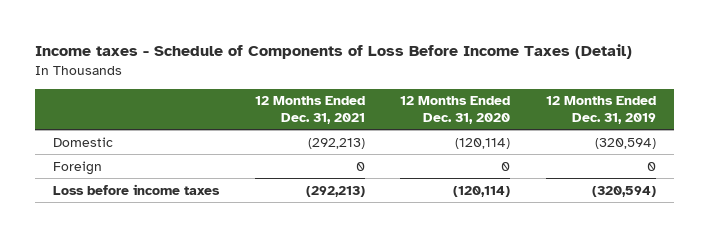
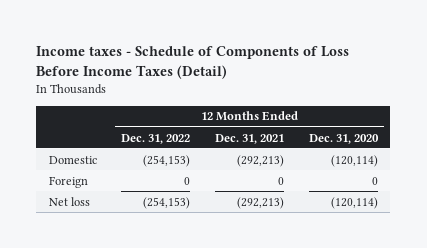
[546,96,657,124] 12 Months Ended Dec. 31, 2019 -> none
none -> [121,133,191,144] Dec. 31, 2022
[52,183,220,195] Loss before income taxes -> [48,196,90,206] Net loss

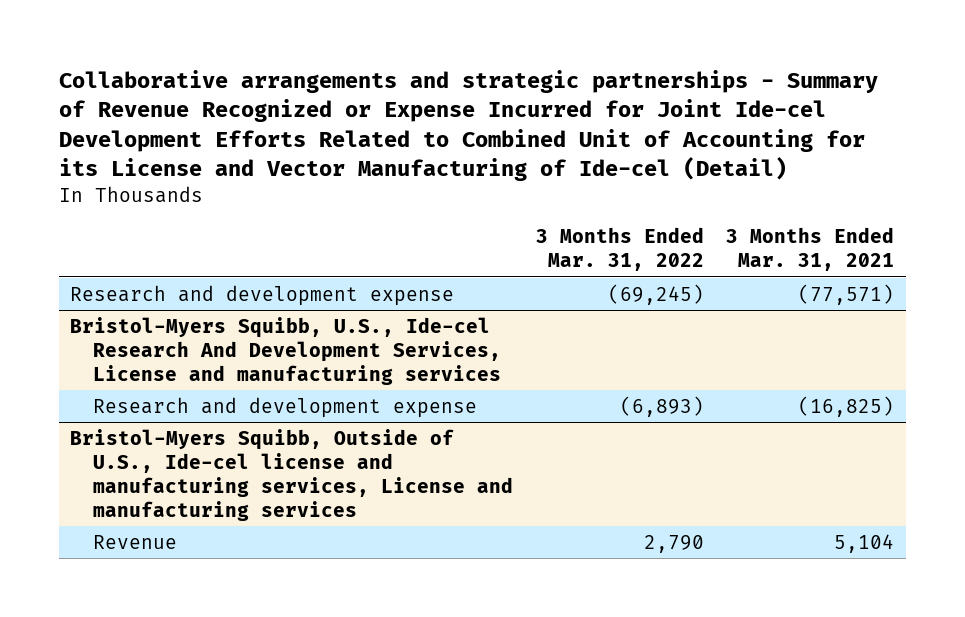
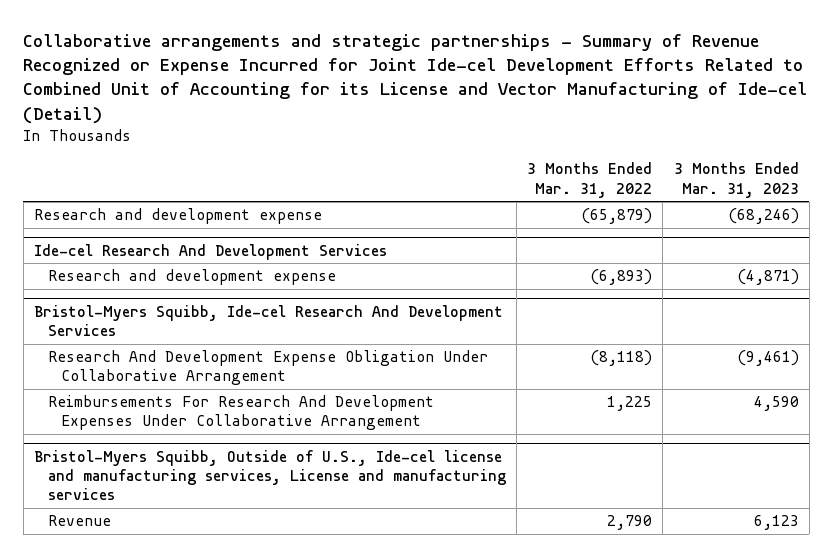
[726,227,895,272] 3 Months Ended Mar. 31, 2021 -> none
none -> [673,162,799,198] 3 Months Ended Mar. 31, 2023
[70,316,502,385] Bristol-Myers Squibb, U.S., Ide-cel Research And Development Services, License and manufacturing services -> none
[607,283,704,305] (69,245) -> [581,208,653,225] (65,879)
none -> [33,243,387,260] Ide-cel Research And Development Services
none -> [33,304,503,337] Bristol-Myers Squibb, Ide-cel Research And Development Services
none -> [47,350,488,386] Research And Development Expense Obligation Under Collaborative Arrangement
none -> [47,395,434,431] Reimbursements For Research And Development Expenses Under Collaborative Arrangement

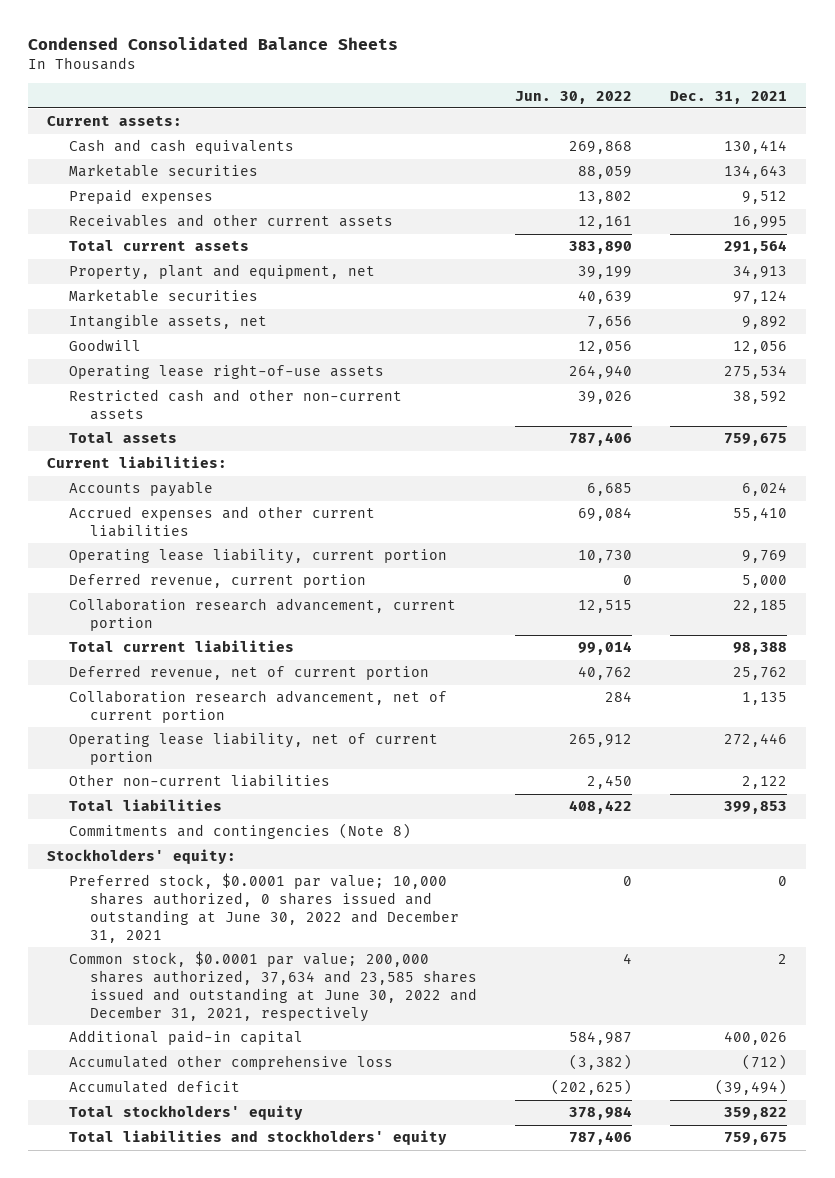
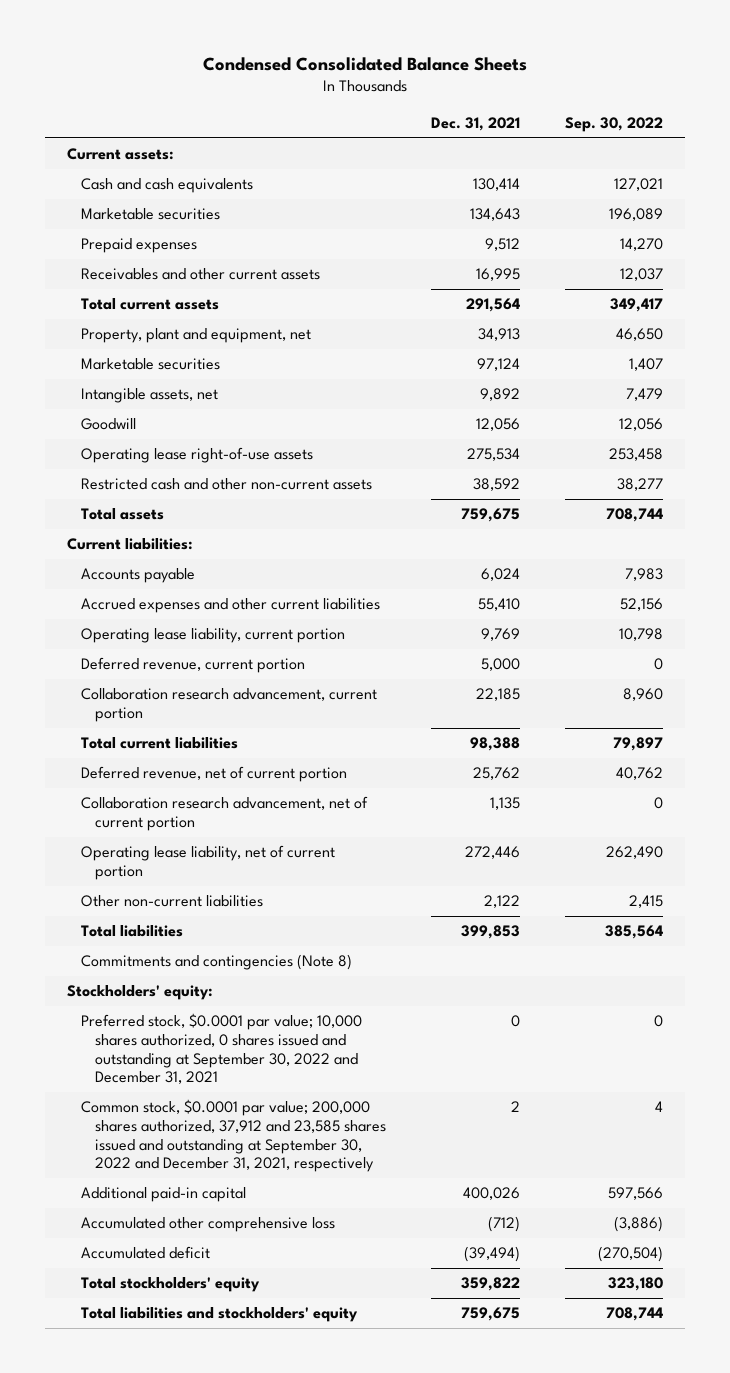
[515,90,633,104] Jun. 30, 2022 -> none
none -> [564,116,663,132] Sep. 30, 2022
[68,873,460,943] Preferred stock, $0.0001 par value; 10,000 shares authorized, 0 shares issued and outstanding at June 30, 2022 and December 31, 2021 -> [80,1013,362,1085] Preferred stock, $0.0001 par value; 10,000 shares authorized, 0 shares issued and outstanding at September 30, 2022 and December 31, 2021
[68,951,478,1022] Common stock, $0.0001 par value; 200,000 shares authorized, 37,634 and 23,585 shares issued and outstanding at June 30, 2022 and December 31, 2021, respectively -> [80,1099,386,1173] Common stock, $0.0001 par value; 200,000 shares authorized, 37,912 and 23,585 shares issued and outstanding at September 30, 2022 and December 31, 2021, respectively

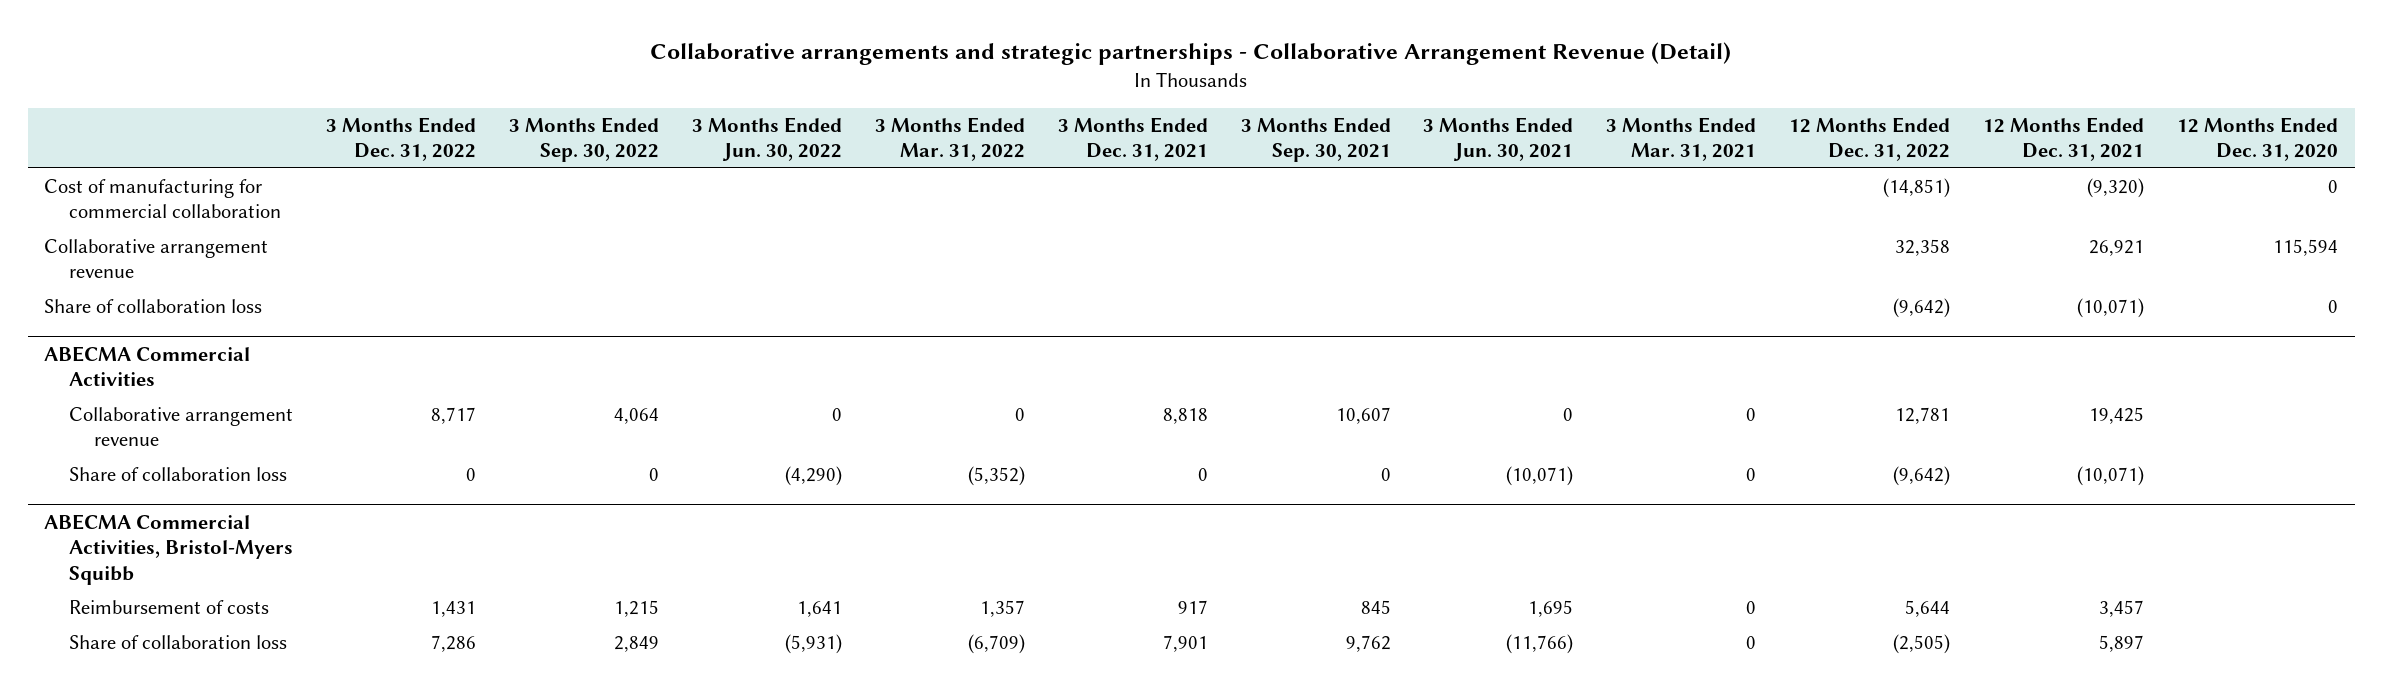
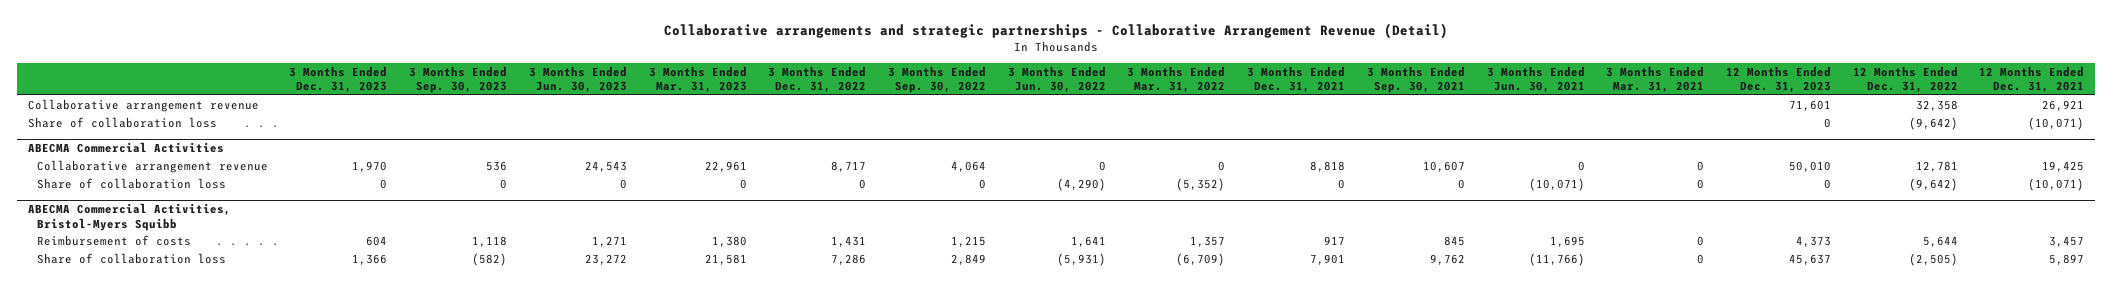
[2177,116,2339,162] 12 Months Ended Dec. 31, 2020 -> none
none -> [289,65,388,93] 3 Months Ended Dec. 31, 2023
none -> [409,65,508,93] 3 Months Ended Sep. 30, 2023
none -> [528,65,627,93] 3 Months Ended Jun. 30, 2023
none -> [648,65,747,93] 3 Months Ended Mar. 31, 2023
none -> [1726,65,1832,93] 12 Months Ended Dec. 31, 2023
[43,178,281,219] Cost of manufacturing for commercial collaboration -> none

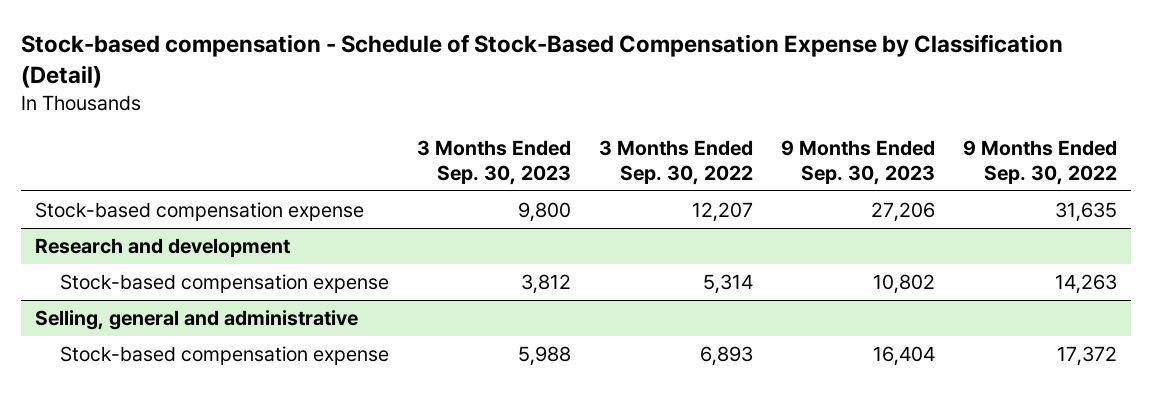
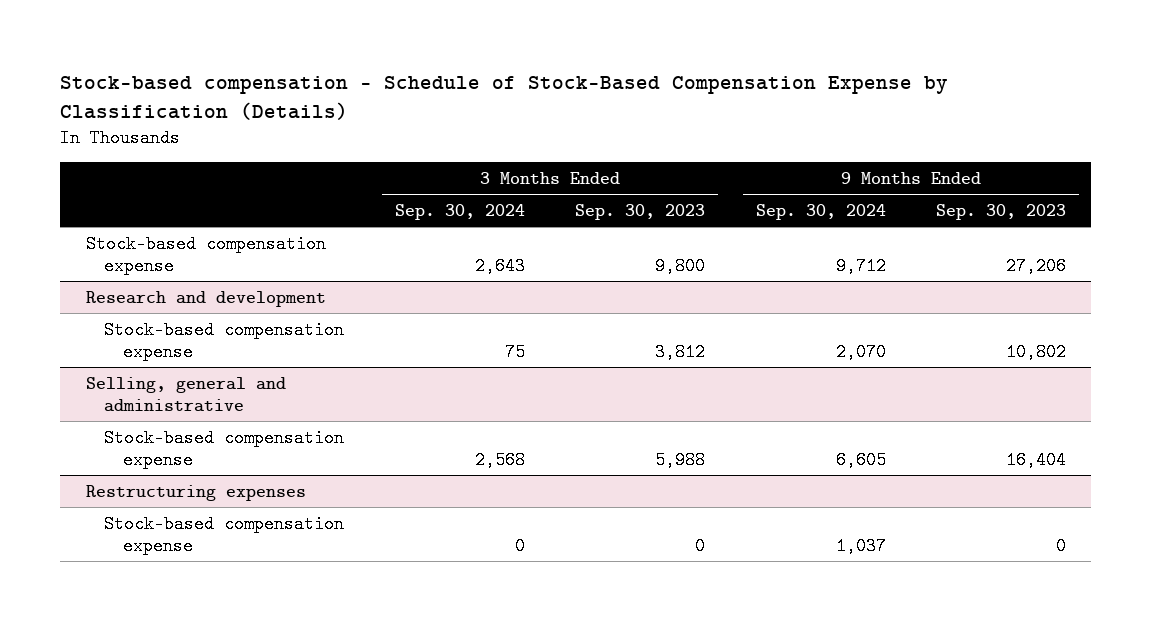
[21,34,1064,88] Stock-based compensation - Schedule of Stock-Based Compensation Expense by Classification (Detail) -> [60,76,949,121] Stock-based compensation - Schedule of Stock-Based Compensation Expense by Classification (Details)
[598,139,753,185] 3 Months Ended Sep. 30, 2022 -> none
[962,139,1117,185] 9 Months Ended Sep. 30, 2022 -> none
none -> [394,204,525,221] Sep. 30, 2024
none -> [755,204,886,221] Sep. 30, 2024
none -> [85,484,306,501] Restructuring expenses
none -> [104,514,345,555] Stock-based compensation expense

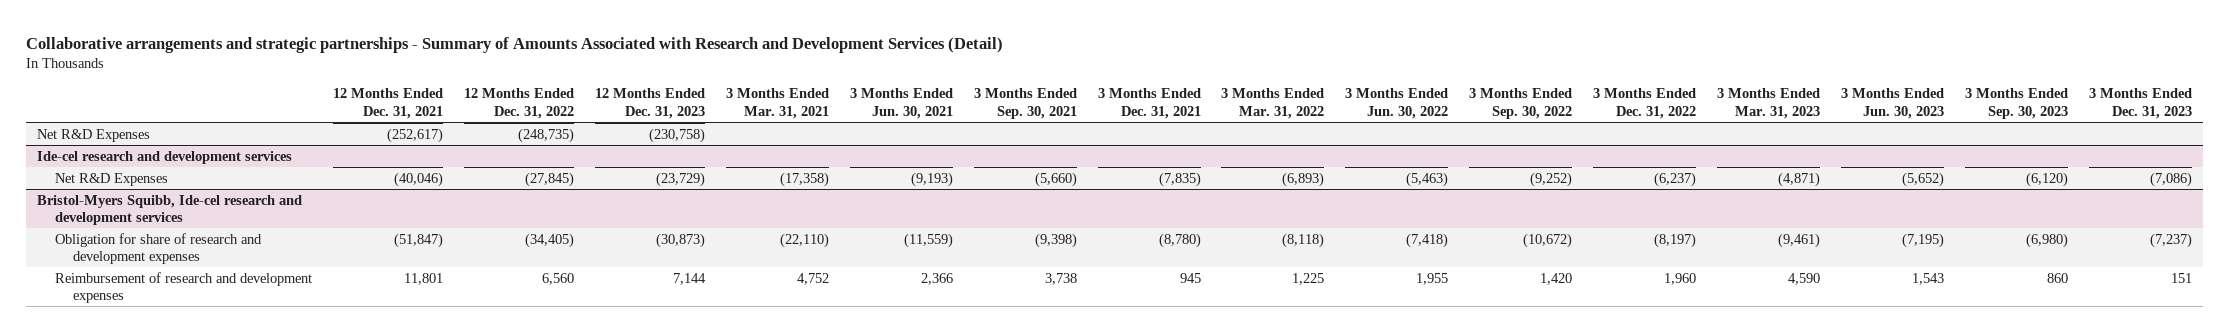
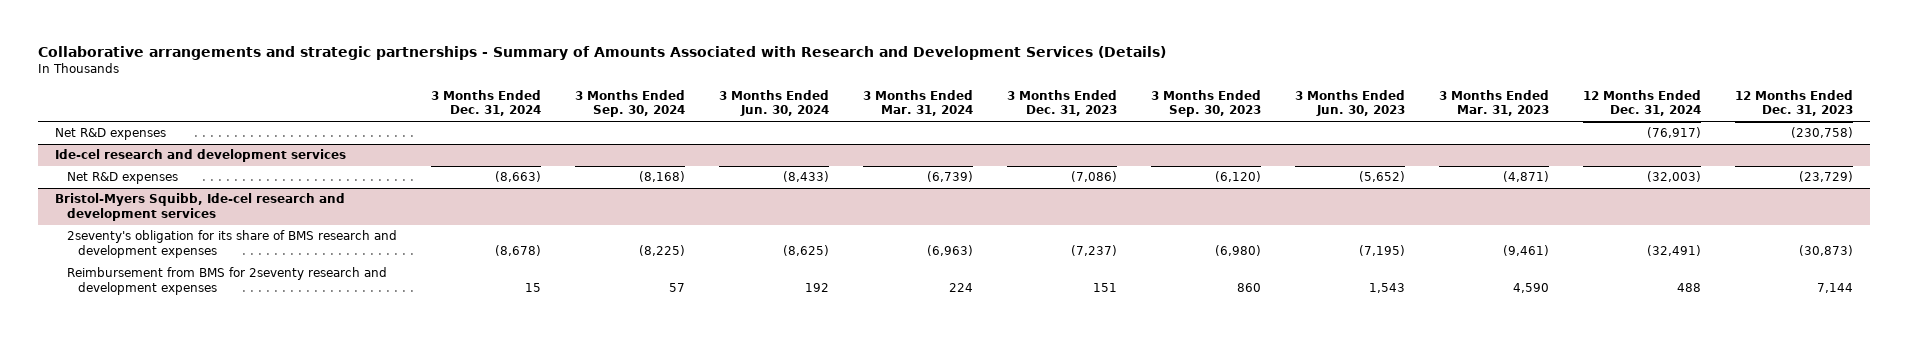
[26,36,1004,53] Collaborative arrangements and strategic partnerships - Summary of Amounts Associated with Research and Development Services (Detail) -> [38,45,1167,60] Collaborative arrangements and strategic partnerships - Summary of Amounts Associated with Research and Development Services (Details)
[332,88,443,119] 12 Months Ended Dec. 31, 2021 -> none
[463,88,574,119] 12 Months Ended Dec. 31, 2022 -> none
[725,88,829,119] 3 Months Ended Mar. 31, 2021 -> none
[849,88,953,119] 3 Months Ended Jun. 30, 2021 -> none
[973,88,1077,119] 3 Months Ended Sep. 30, 2021 -> none
[1097,88,1201,119] 3 Months Ended Dec. 31, 2021 -> none
[1221,88,1325,119] 3 Months Ended Mar. 31, 2022 -> none
[1345,88,1449,119] 3 Months Ended Jun. 30, 2022 -> none
[1469,88,1573,119] 3 Months Ended Sep. 30, 2022 -> none
[1593,88,1697,119] 3 Months Ended Dec. 31, 2022 -> none
none -> [430,89,541,117] 3 Months Ended Dec. 31, 2024
none -> [574,89,685,118] 3 Months Ended Sep. 30, 2024
none -> [718,89,829,117] 3 Months Ended Jun. 30, 2024
none -> [862,89,973,117] 3 Months Ended Mar. 31, 2024
none -> [1582,89,1701,117] 12 Months Ended Dec. 31, 2024
[36,128,150,142] Net R&D Expenses -> [55,128,167,141] Net R&D expenses
[54,172,168,186] Net R&D Expenses -> [66,172,178,185] Net R&D expenses
[54,232,262,265] Obligation for share of research and development expenses -> [66,230,397,259] 2seventy's obligation for its share of BMS research and development expenses
[54,271,312,304] Reimbursement of research and development expenses -> [66,267,387,296] Reimbursement from BMS for 2seventy research and development expenses

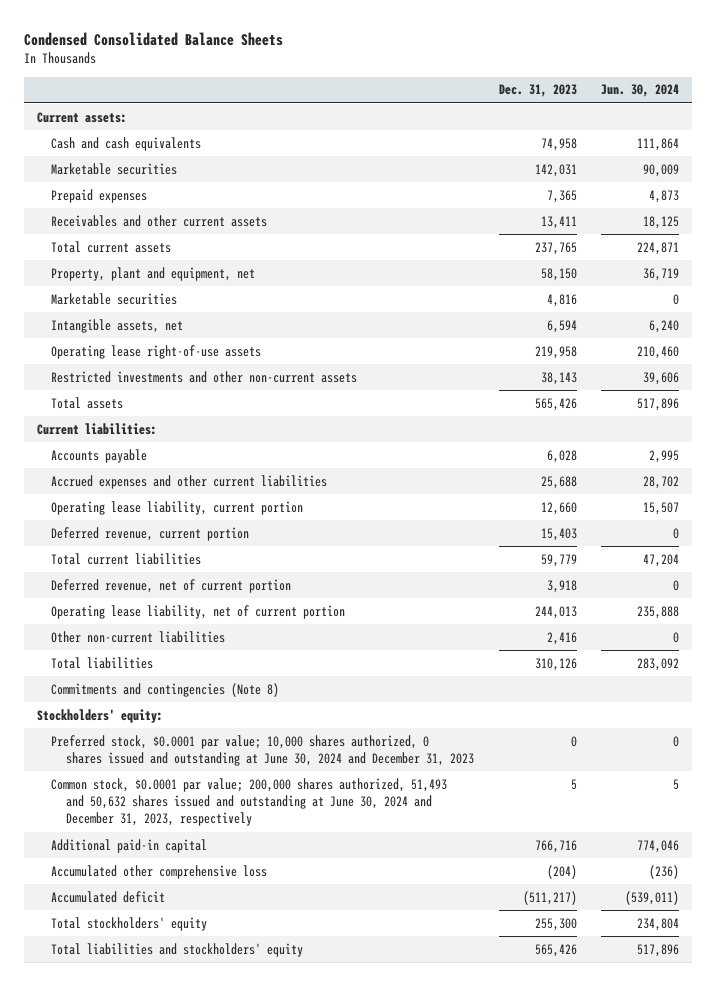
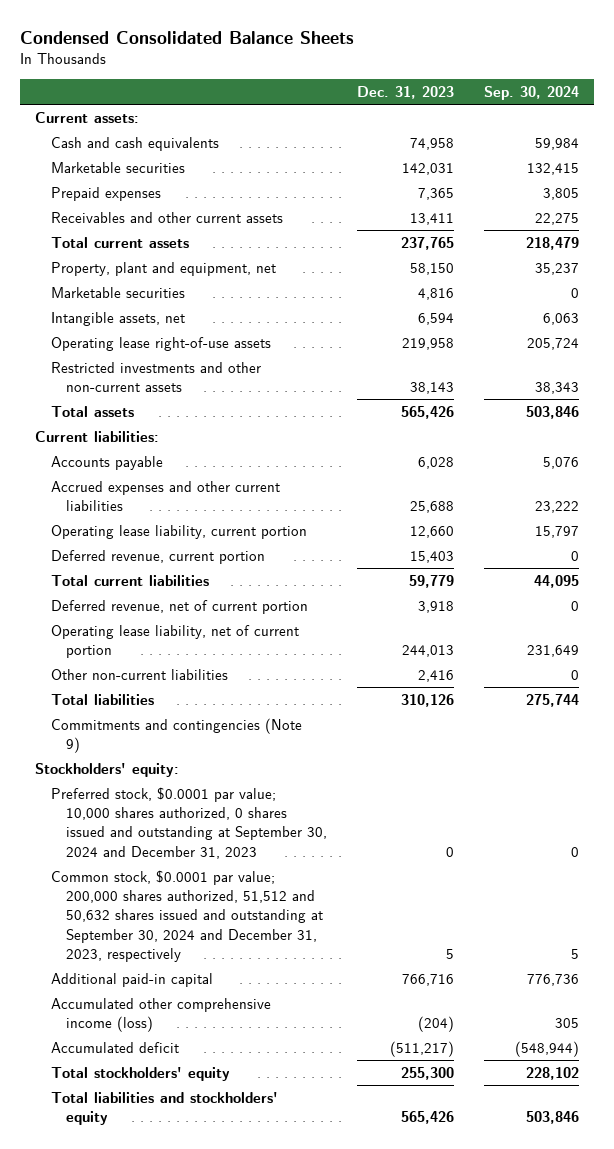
[601,84,680,98] Jun. 30, 2024 -> none
none -> [483,86,579,101] Sep. 30, 2024
[51,682,280,697] Commitments and contingencies (Note 8) -> [50,717,302,753] Commitments and contingencies (Note 9)
[51,734,474,767] Preferred stock, $0.0001 par value; 10,000 shares authorized, 0 shares issued and outstanding at June 30, 2024 and December 31, 2023 -> [50,786,328,859] Preferred stock, $0.0001 par value; 10,000 shares authorized, 0 shares issued and outstanding at September 30, 2024 and December 31, 2023
[51,777,448,827] Common stock, $0.0001 par value; 200,000 shares authorized, 51,493 and 50,632 shares issued and outstanding at June 30, 2024 and December 31, 2023, respectively -> [50,869,324,962] Common stock, $0.0001 par value; 200,000 shares authorized, 51,512 and 50,632 shares issued and outstanding at September 30, 2024 and December 31, 2023, respectively
[51,864,268,879] Accumulated other comprehensive loss -> [50,997,271,1032] Accumulated other comprehensive income (loss)

